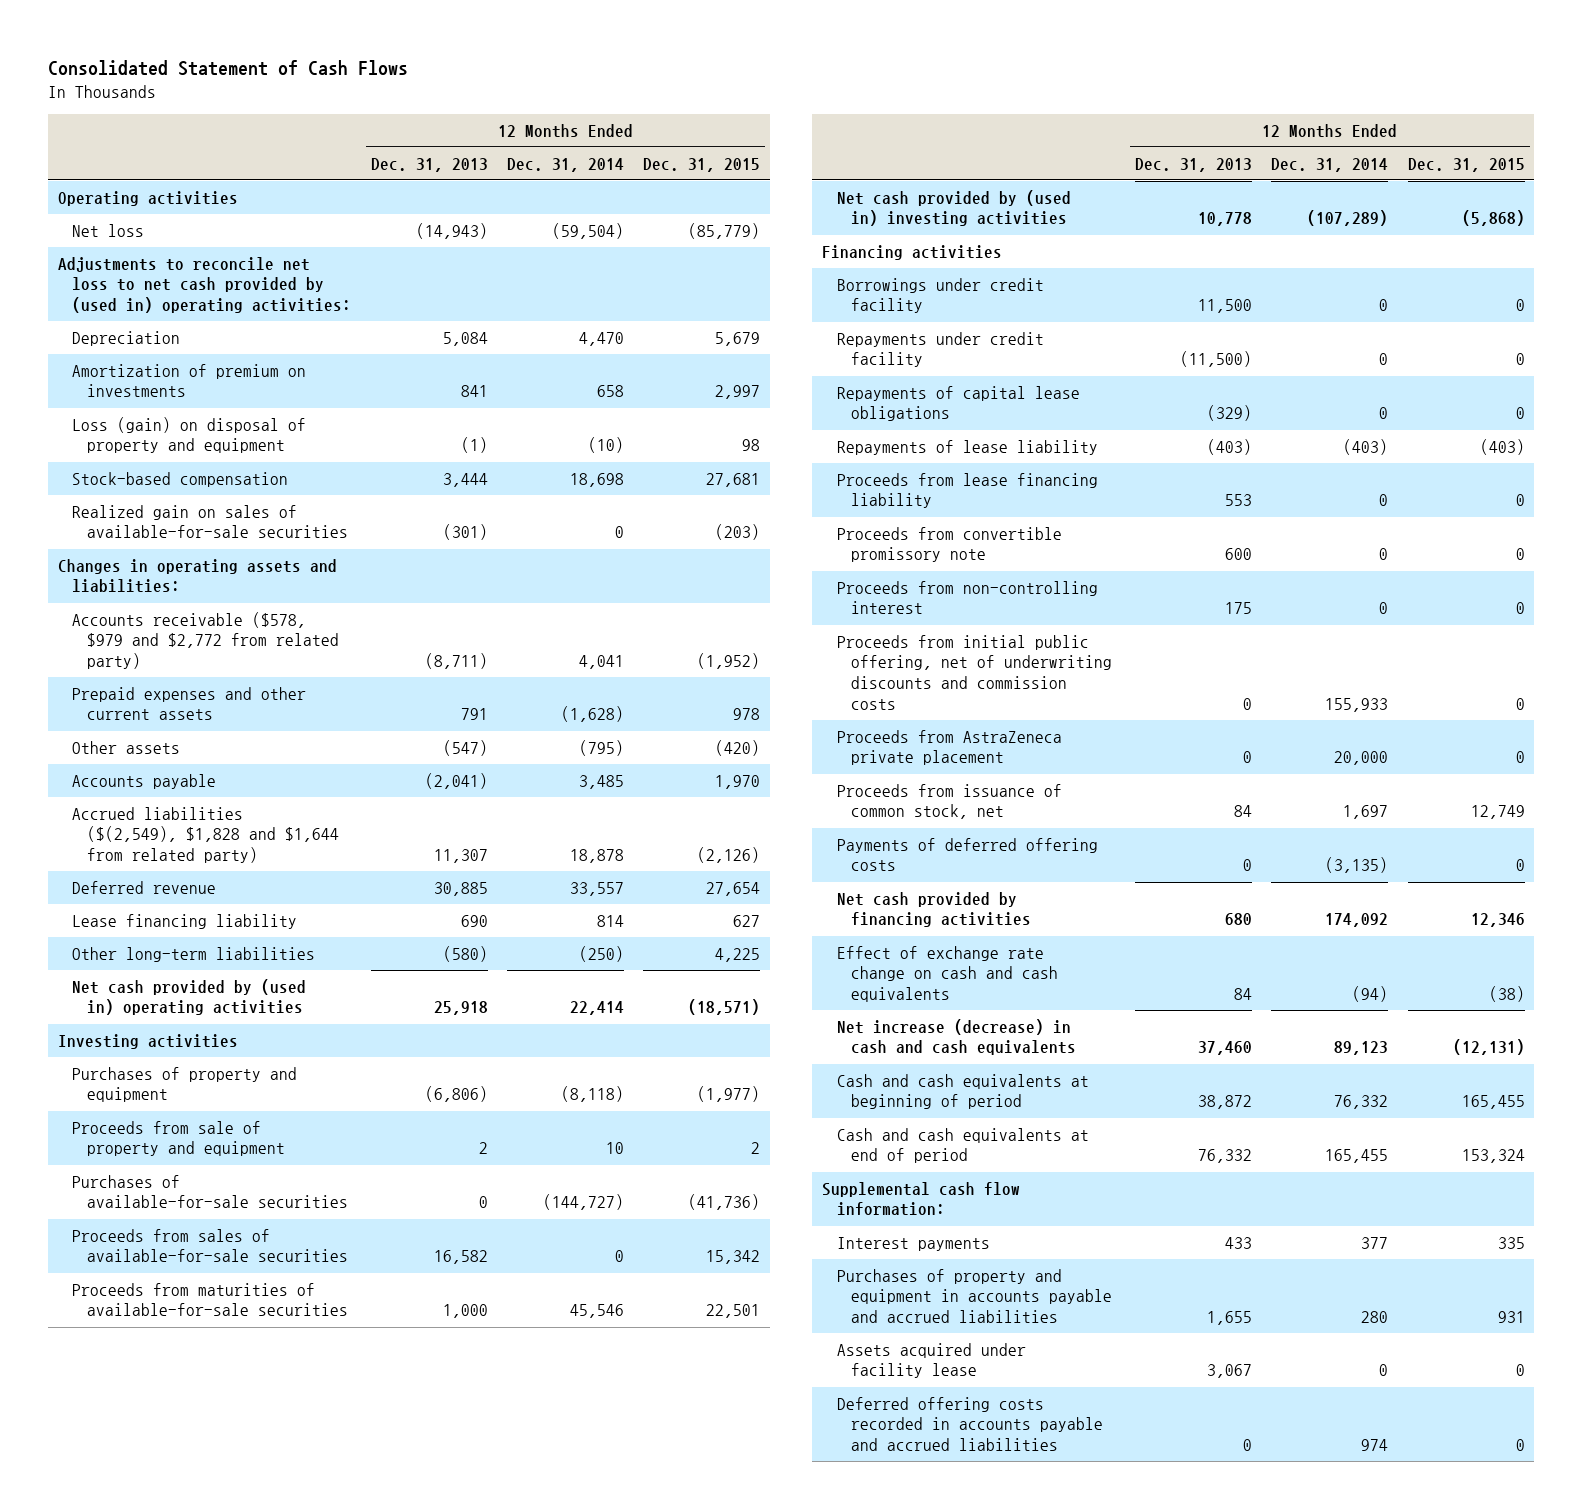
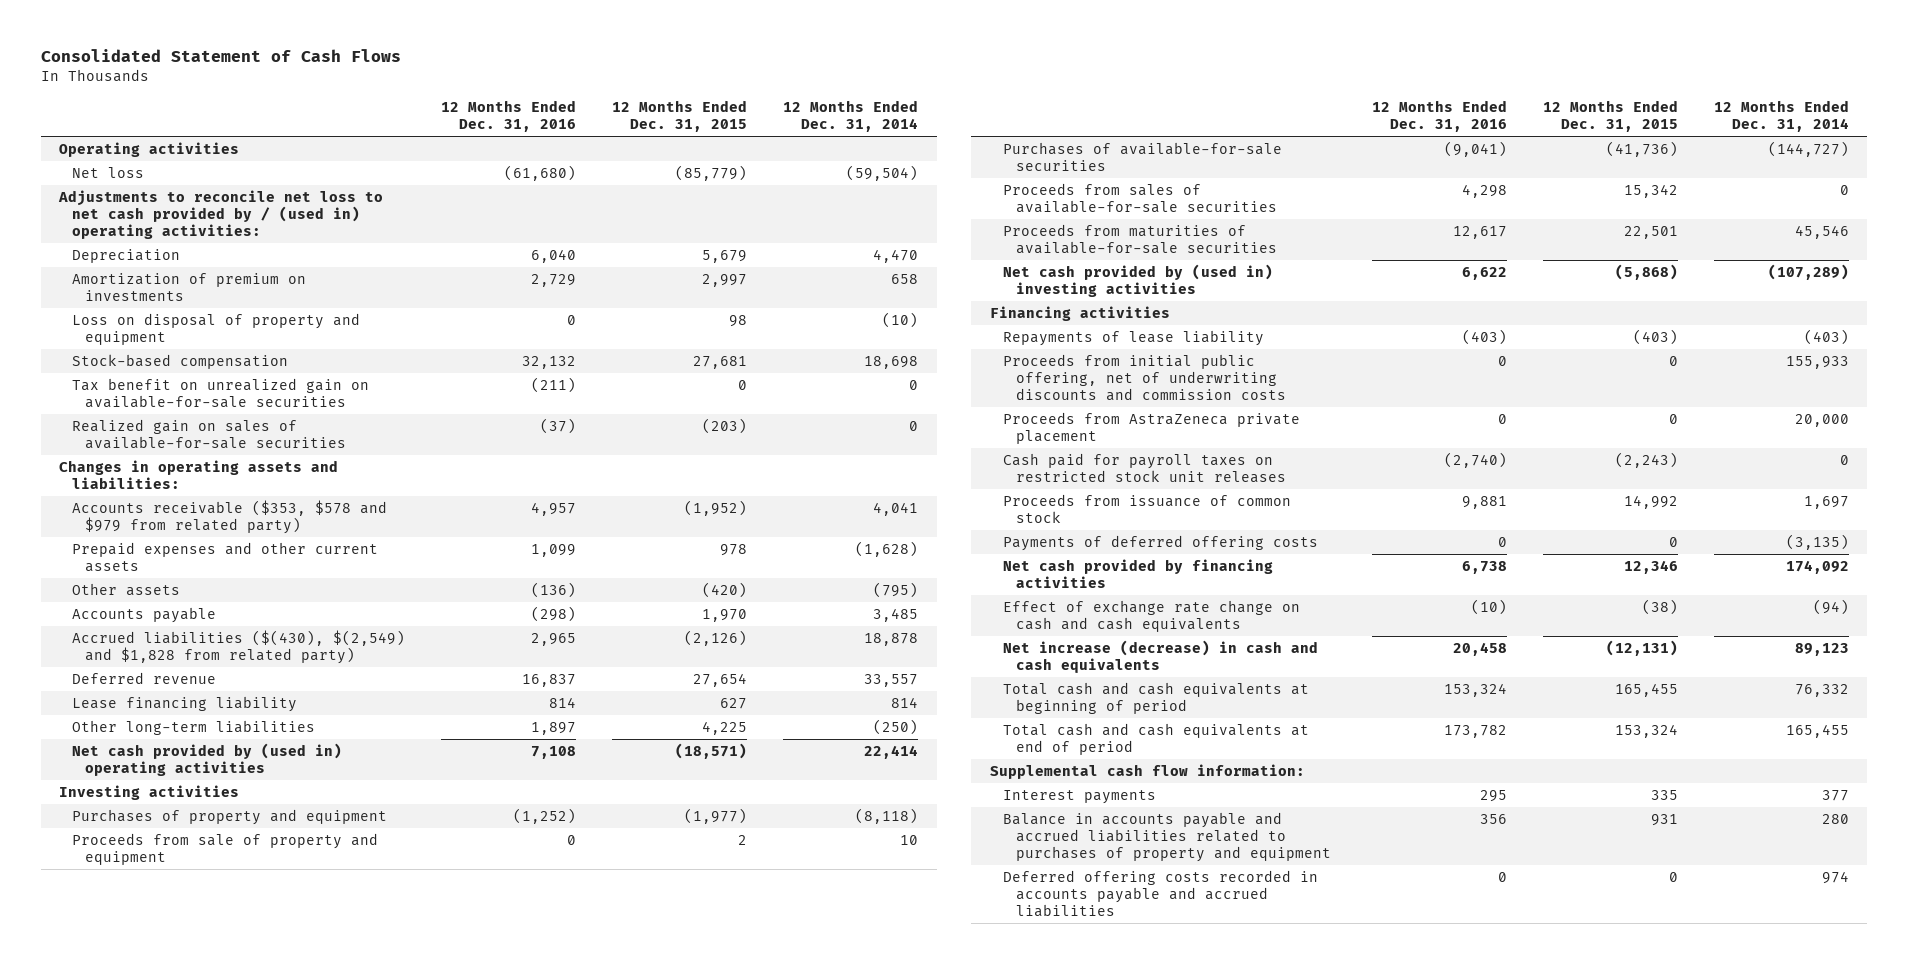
[370,157,488,172] Dec. 31, 2013 -> none
none -> [440,100,576,133] 12 Months Ended Dec. 31, 2016
[57,256,352,314] Adjustments to reconcile net loss to net cash provided by (used in) operating activities: -> [57,189,383,240] Adjustments to reconcile net loss to net cash provided by / (used in) operating activities:
[72,416,307,454] Loss (gain) on disposal of property and equipment -> [71,312,360,346] Loss on disposal of property and equipment
none -> [71,377,369,409] Tax benefit on unrealized gain on available-for-sale securities
[72,611,340,670] Accounts receivable ($578, $979 and $2,772 from related party) -> [71,499,387,535] Accounts receivable ($353, $578 and $979 from related party)
[72,806,340,864] Accrued liabilities ($(2,549), $1,828 and $1,644 from related party) -> [71,629,405,665] Accrued liabilities ($(430), $(2,549) and $1,828 from related party)
[836,277,1044,314] Borrowings under credit facility -> none
[836,331,1044,368] Repayments under credit facility -> none
[836,385,1080,422] Repayments of capital lease obligations -> none
[836,472,1098,509] Proceeds from lease financing liability -> none
[836,526,1062,563] Proceeds from convertible promissory note -> none
[836,580,1098,615] Proceeds from non-controlling interest -> none
none -> [1002,452,1286,484] Cash paid for payroll taxes on restricted stock unit releases
[836,783,1062,820] Proceeds from issuance of common stock, net -> [1002,493,1291,524] Proceeds from issuance of common stock
[1470,805,1525,820] 12,749 -> [1624,494,1679,509] 14,992
[836,1073,1089,1110] Cash and cash equivalents at beginning of period -> [1002,681,1309,715] Total cash and cash equivalents at beginning of period
[836,1127,1089,1164] Cash and cash equivalents at end of period -> [1002,722,1309,756] Total cash and cash equivalents at end of period
[836,1342,1026,1379] Assets acquired under facility lease -> none
[836,1268,1113,1324] Purchases of property and equipment in accounts payable and accrued liabilities -> [1002,811,1331,863] Balance in accounts payable and accrued liabilities related to purchases of property and equipment

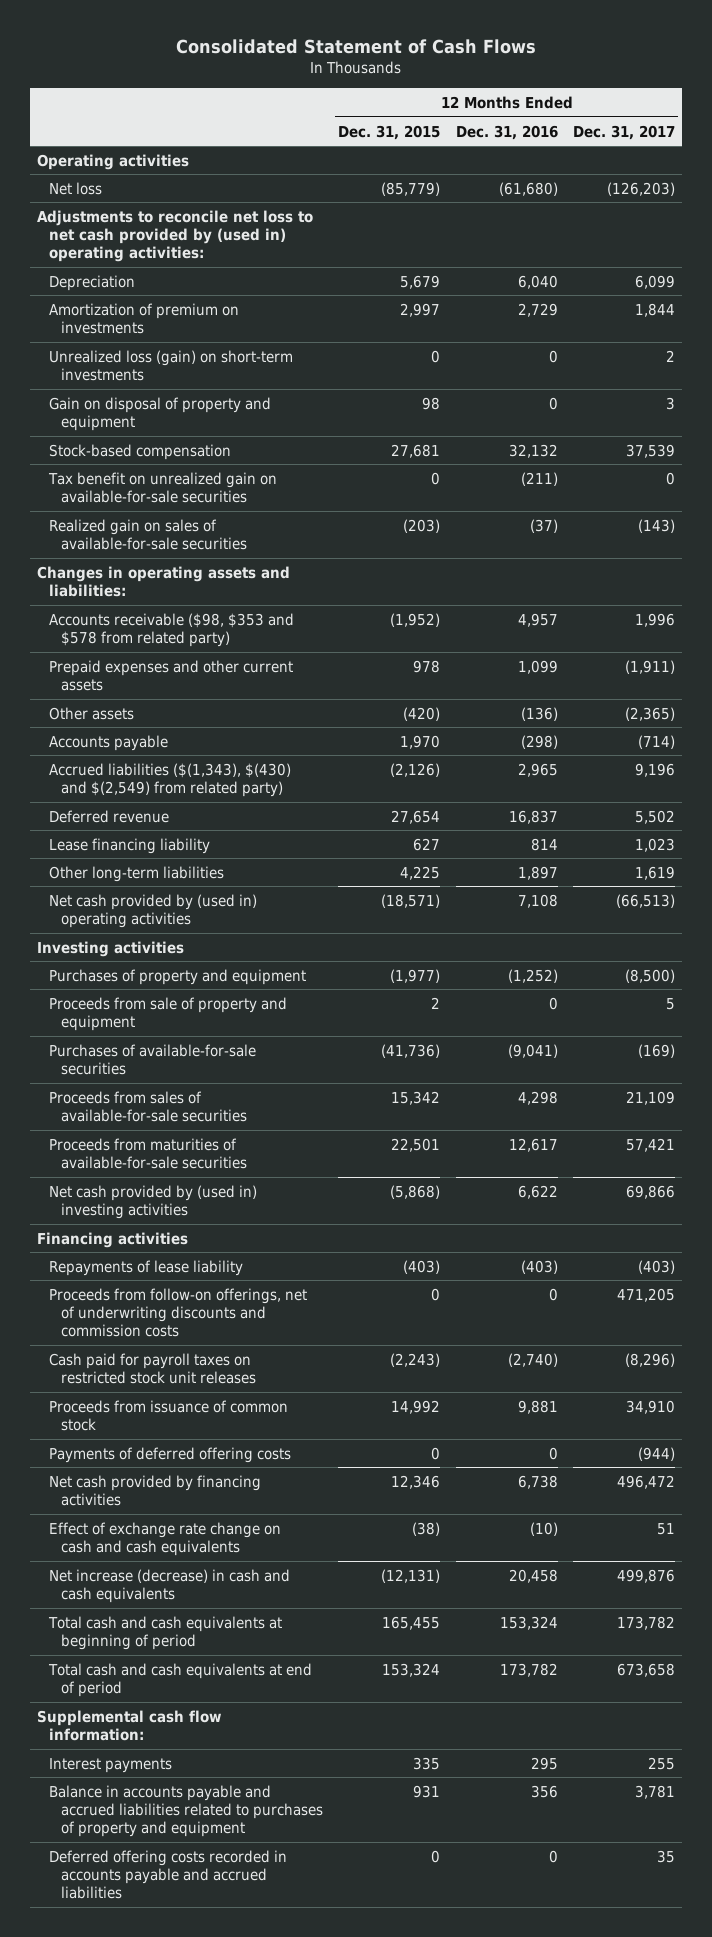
[783,100,919,133] 12 Months Ended Dec. 31, 2014 -> none
none -> [572,124,675,140] Dec. 31, 2017
[57,189,383,240] Adjustments to reconcile net loss to net cash provided by / (used in) operating activities: -> [37,209,314,263] Adjustments to reconcile net loss to net cash provided by (used in) operating activities:
none -> [49,349,294,381] Unrealized loss (gain) on short-term investments
[71,312,360,346] Loss on disposal of property and equipment -> [49,396,272,431] Gain on disposal of property and equipment
[71,499,387,535] Accounts receivable ($353, $578 and $979 from related party) -> [49,612,295,647] Accounts receivable ($98, $353 and $578 from related party)
[71,629,405,665] Accrued liabilities ($(430), $(2,549) and $1,828 from related party) -> [49,762,292,797] Accrued liabilities ($(1,343), $(430) and $(2,549) from related party)
[1002,411,1300,445] Proceeds from AstraZeneca private placement -> none
[1002,353,1286,402] Proceeds from initial public offering, net of underwriting discounts and commission costs -> [49,1287,308,1338] Proceeds from follow-on offerings, net of underwriting discounts and commission costs

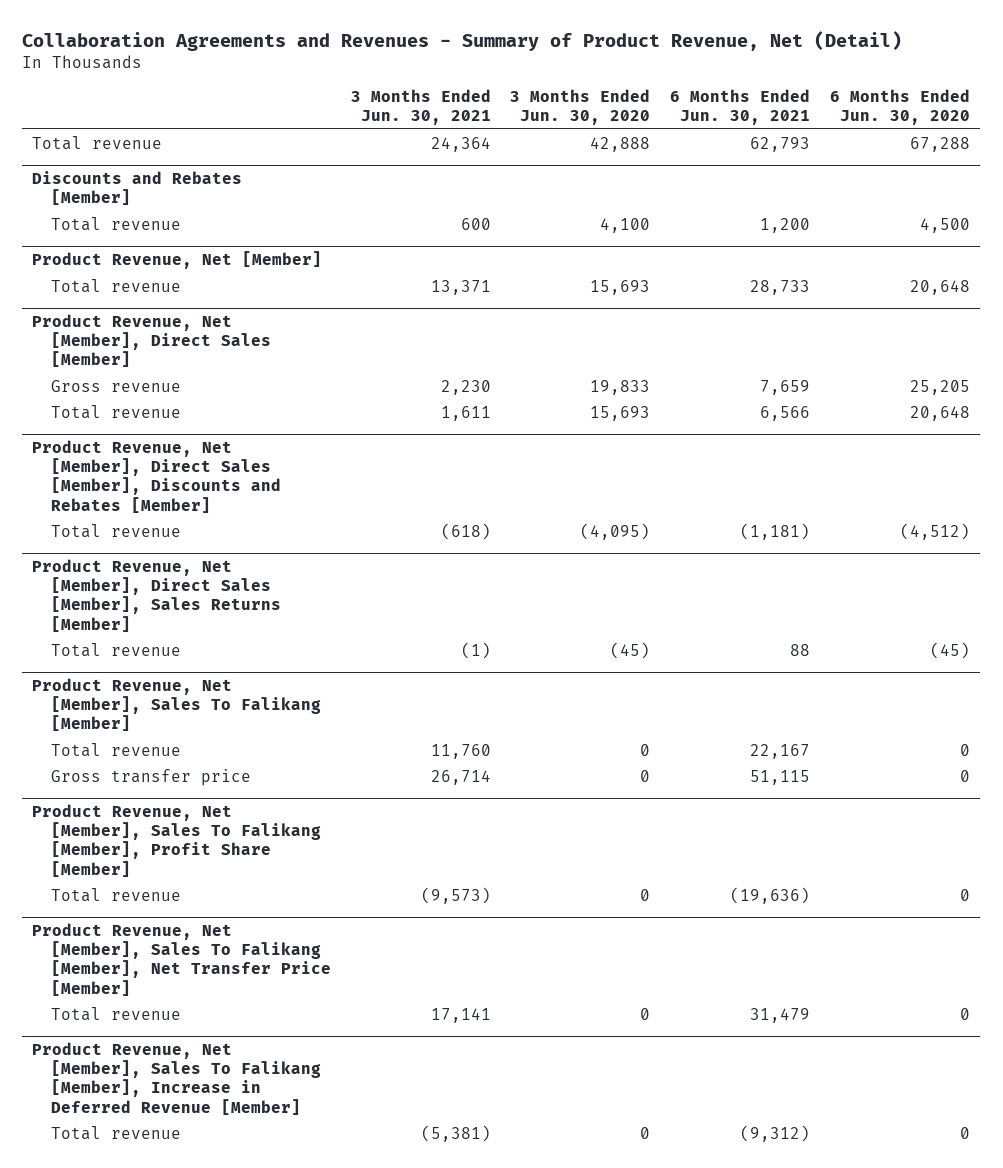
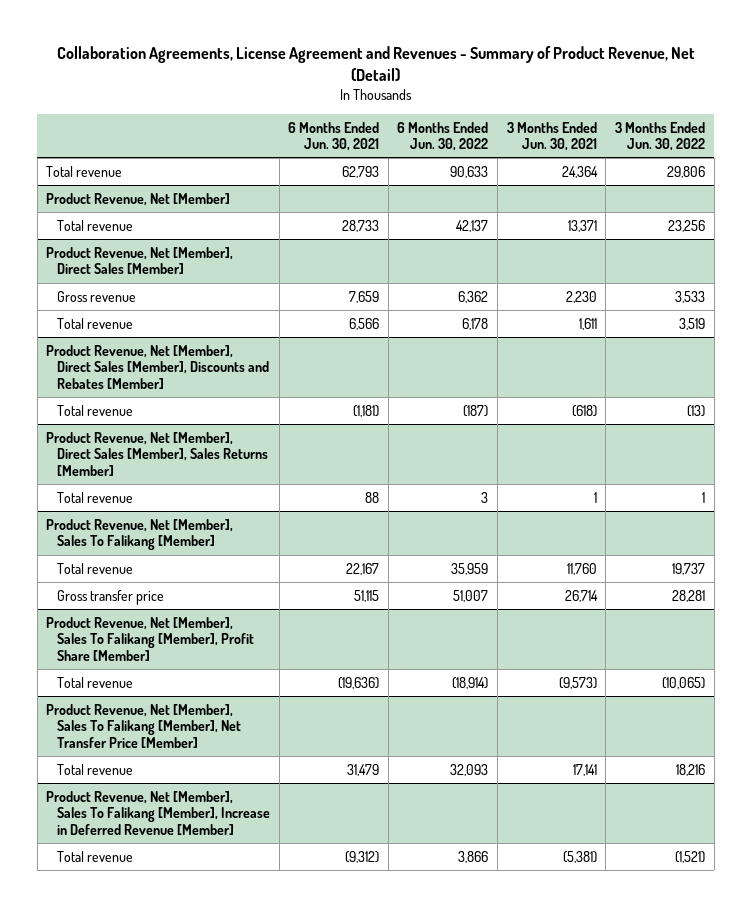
[22,30,903,51] Collaboration Agreements and Revenues - Summary of Product Revenue, Net (Detail) -> [56,45,695,81] Collaboration Agreements, License Agreement and Revenues - Summary of Product Revenue, Net (Detail)
[510,89,651,126] 3 Months Ended Jun. 30, 2020 -> none
[830,89,971,126] 6 Months Ended Jun. 30, 2020 -> none
none -> [397,121,489,151] 6 Months Ended Jun. 30, 2022
none -> [615,121,706,151] 3 Months Ended Jun. 30, 2022
[32,171,243,206] Discounts and Rebates [Member] -> none
[50,216,181,231] Total revenue -> none
[460,641,491,659] (1) -> [593,491,597,503] 1

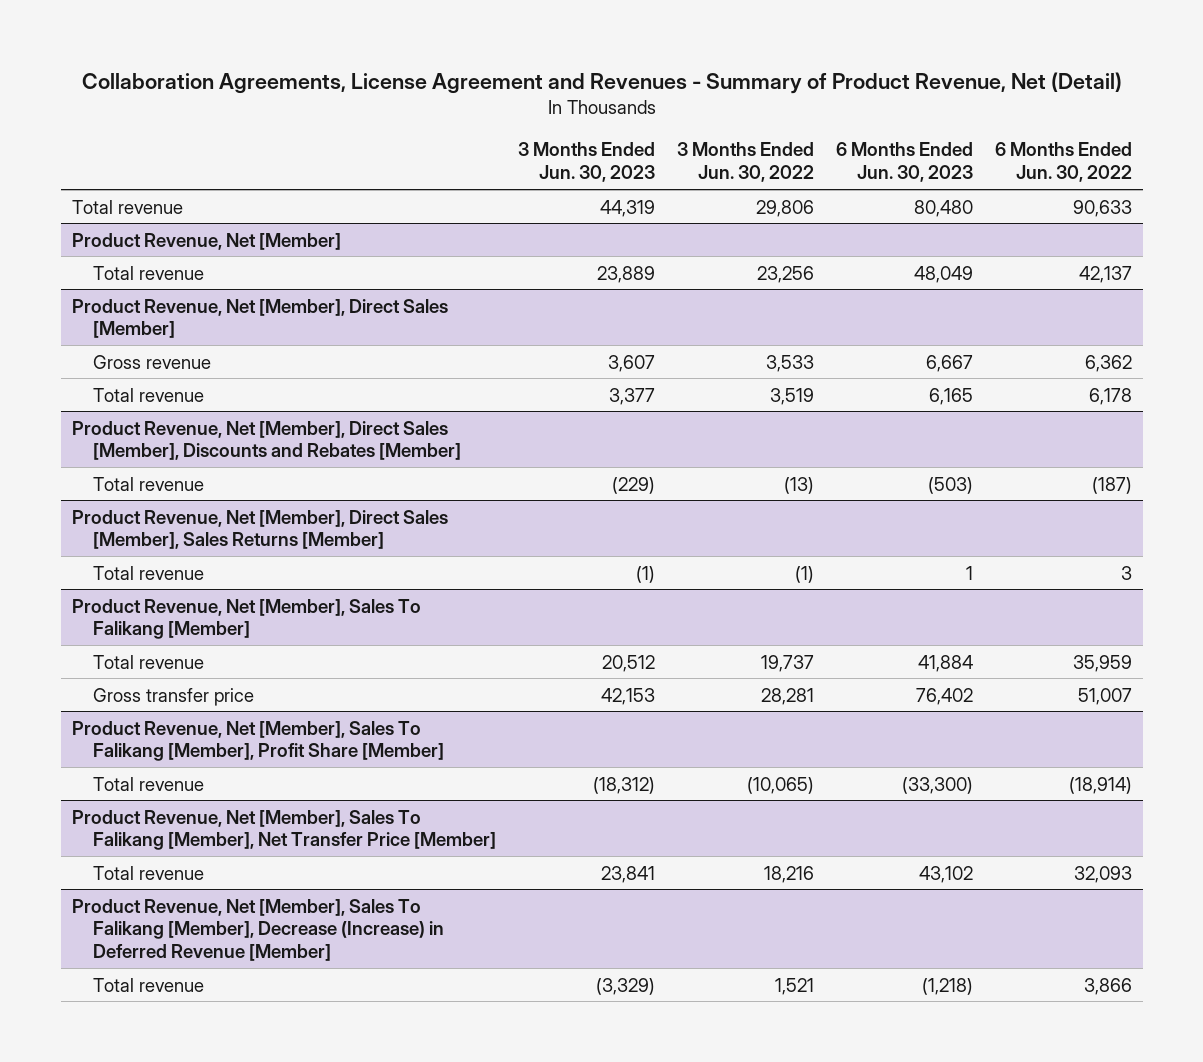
[288,121,380,151] 6 Months Ended Jun. 30, 2021 -> none
[506,121,597,151] 3 Months Ended Jun. 30, 2021 -> none
none -> [517,142,655,183] 3 Months Ended Jun. 30, 2023
none -> [835,142,973,183] 6 Months Ended Jun. 30, 2023
[702,491,706,503] 1 -> [794,565,814,583] (1)
[46,790,270,835] Product Revenue, Net [Member], Sales To Falikang [Member], Increase in Deferred Revenue [Member] -> [71,898,444,962] Product Revenue, Net [Member], Sales To Falikang [Member], Decrease (Increase) in Deferred Revenue [Member]
[675,850,706,863] (1,521) -> [774,977,814,995] 1,521

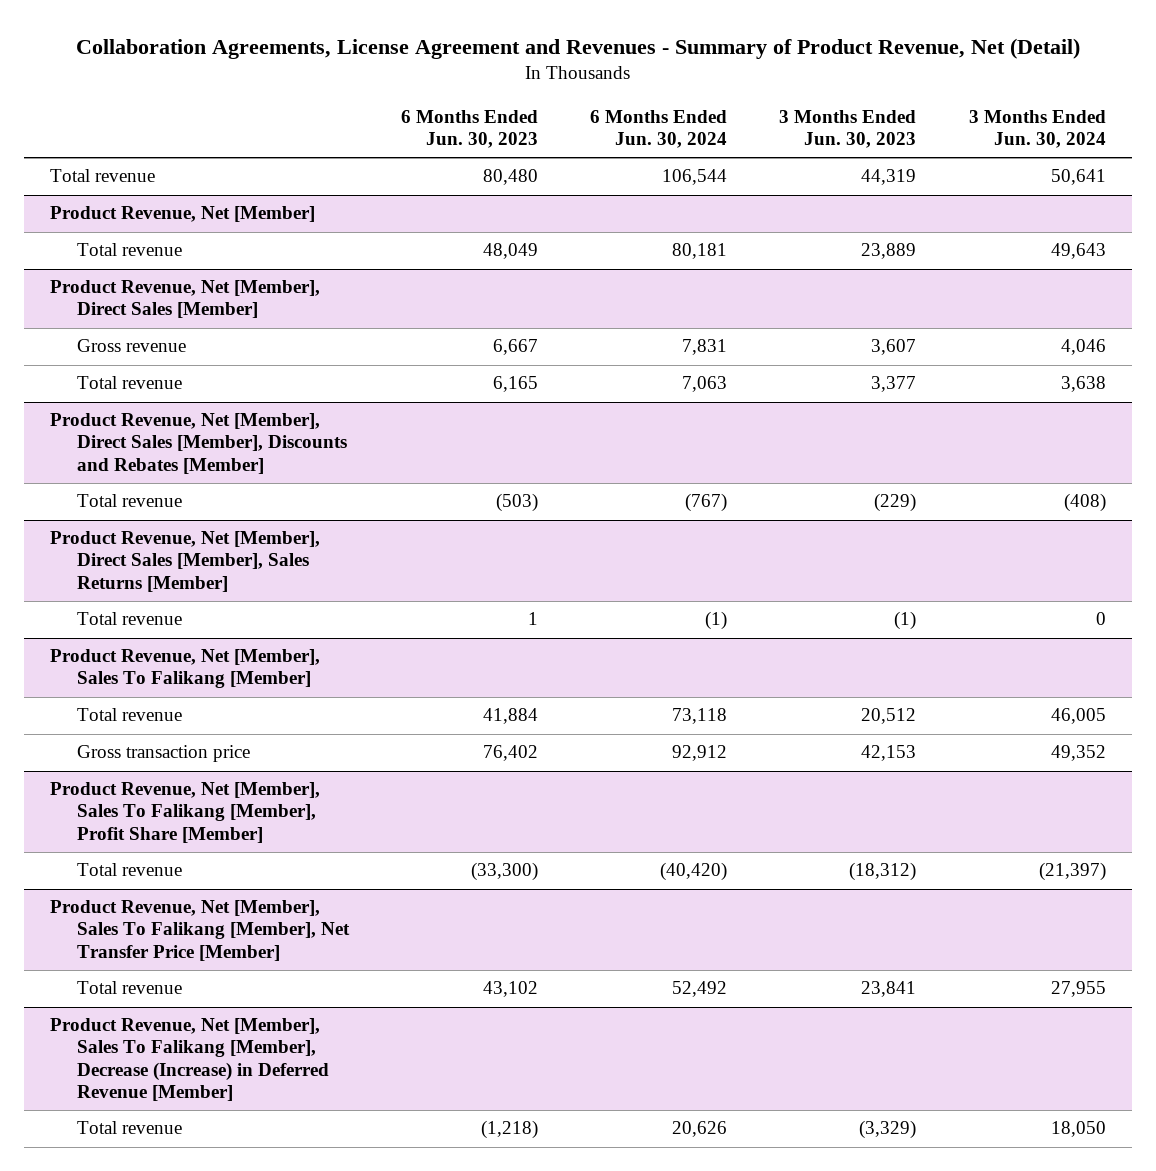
[676,142,814,183] 3 Months Ended Jun. 30, 2022 -> none
[994,142,1132,183] 6 Months Ended Jun. 30, 2022 -> none
none -> [590,110,728,149] 6 Months Ended Jun. 30, 2024
none -> [968,110,1106,149] 3 Months Ended Jun. 30, 2024
[92,687,254,706] Gross transfer price -> [76,745,250,763] Gross transaction price

